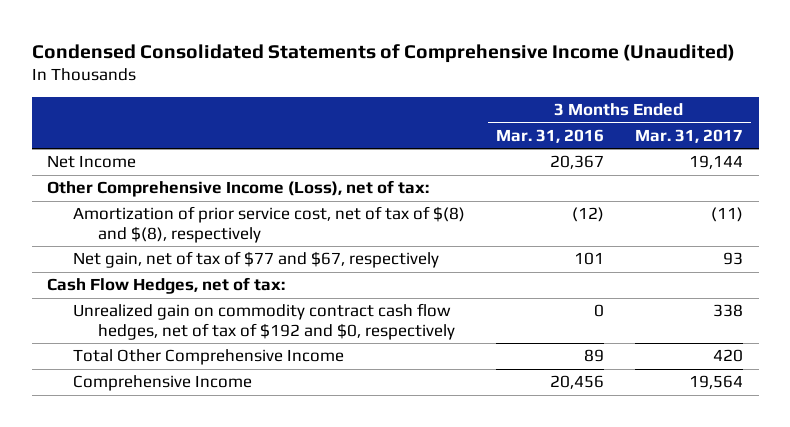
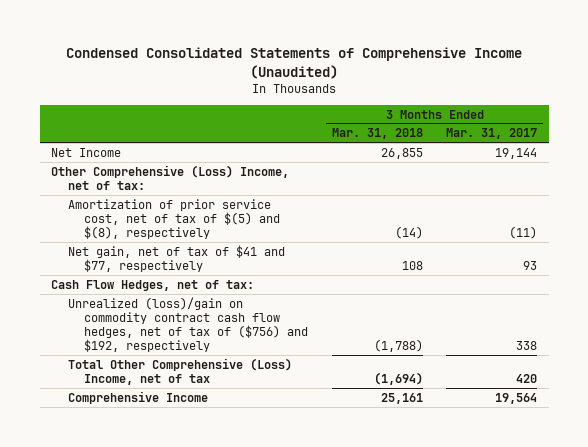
[495,128,604,143] Mar. 31, 2016 -> none
none -> [331,128,423,140] Mar. 31, 2018
[47,180,430,198] Other Comprehensive Income (Loss), net of tax: -> [51,164,290,190] Other Comprehensive (Loss) Income, net of tax:
[72,206,465,243] Amortization of prior service cost, net of tax of $(8) and $(8), respectively -> [67,198,281,240] Amortization of prior service cost, net of tax of $(5) and $(8), respectively
[72,251,439,269] Net gain, net of tax of $77 and $67, respectively -> [67,244,285,272] Net gain, net of tax of $41 and $77, respectively
[72,303,456,340] Unrealized gain on commodity contract cash flow hedges, net of tax of $192 and $0, respectively -> [67,296,309,353] Unrealized (loss)/gain on commodity contract cash flow hedges, net of tax of ($756) and $192, respectively
[72,349,344,366] Total Other Comprehensive Income -> [67,357,292,385] Total Other Comprehensive (Loss) Income, net of tax

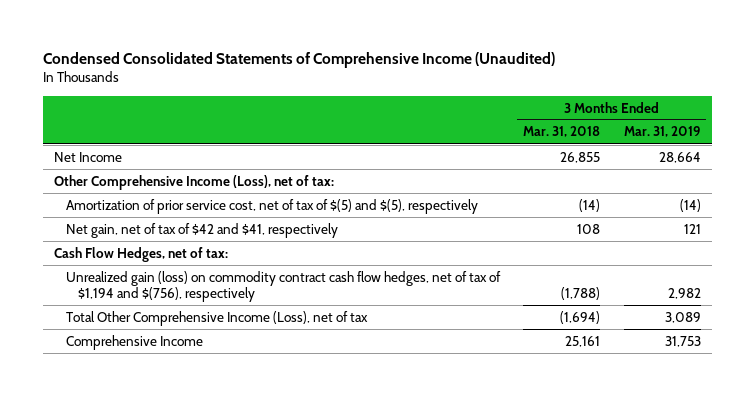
[446,128,538,140] Mar. 31, 2017 -> none
none -> [623,126,701,138] Mar. 31, 2019
[51,164,290,190] Other Comprehensive (Loss) Income, net of tax: -> [54,174,335,190] Other Comprehensive Income (Loss), net of tax:
[67,198,281,240] Amortization of prior service cost, net of tax of $(5) and $(8), respectively -> [65,198,478,214] Amortization of prior service cost, net of tax of $(5) and $(5), respectively
[67,244,285,272] Net gain, net of tax of $41 and $77, respectively -> [65,222,338,238] Net gain, net of tax of $42 and $41, respectively
[67,296,309,353] Unrealized (loss)/gain on commodity contract cash flow hedges, net of tax of ($756) and $192, respectively -> [65,270,501,302] Unrealized gain (loss) on commodity contract cash flow hedges, net of tax of $1,194 and $(756), respectively
[67,357,292,385] Total Other Comprehensive (Loss) Income, net of tax -> [65,310,368,326] Total Other Comprehensive Income (Loss), net of tax

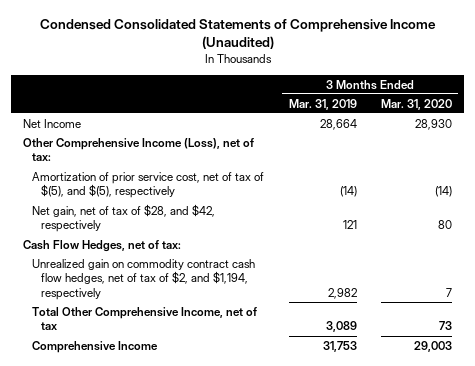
[523,126,601,138] Mar. 31, 2018 -> none
none -> [380,98,452,110] Mar. 31, 2020
[65,198,478,214] Amortization of prior service cost, net of tax of $(5) and $(5), respectively -> [32,171,265,199] Amortization of prior service cost, net of tax of $(5), and $(5), respectively
[65,222,338,238] Net gain, net of tax of $42 and $41, respectively -> [32,203,216,233] Net gain, net of tax of $28, and $42, respectively
[65,270,501,302] Unrealized gain (loss) on commodity contract cash flow hedges, net of tax of $1,194 and $(756), respectively -> [32,258,256,301] Unrealized gain on commodity contract cash flow hedges, net of tax of $2, and $1,194, respectively
[65,310,368,326] Total Other Comprehensive Income (Loss), net of tax -> [32,306,258,331] Total Other Comprehensive Income, net of tax

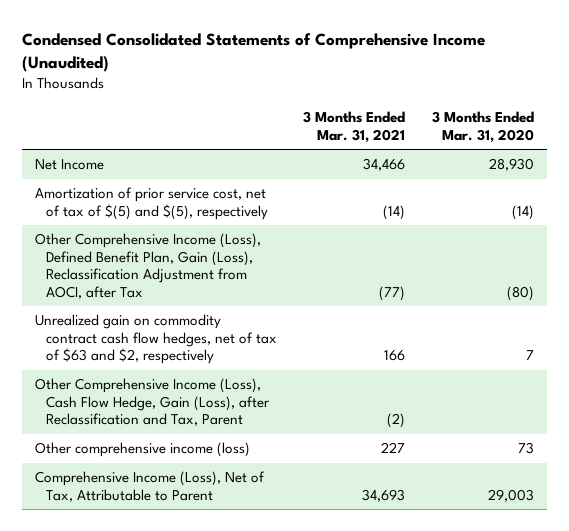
[288,98,357,110] Mar. 31, 2019 -> none
none -> [303,111,406,143] 3 Months Ended Mar. 31, 2021
[23,137,255,162] Other Comprehensive Income (Loss), net of tax: -> none
[32,203,216,233] Net gain, net of tax of $28, and $42, respectively -> none
[23,239,182,252] Cash Flow Hedges, net of tax: -> none
[32,171,265,199] Amortization of prior service cost, net of tax of $(5), and $(5), respectively -> [35,187,268,220] Amortization of prior service cost, net of tax of $(5) and $(5), respectively
none -> [35,233,262,299] Other Comprehensive Income (Loss), Defined Benefit Plan, Gain (Loss), Reclassification Adjustment from AOCI, after Tax
[32,258,256,301] Unrealized gain on commodity contract cash flow hedges, net of tax of $2, and $1,194, respectively -> [35,314,277,365] Unrealized gain on commodity contract cash flow hedges, net of tax of $63 and $2, respectively
none -> [35,378,270,427] Other Comprehensive Income (Loss), Cash Flow Hedge, Gain (Loss), after Reclassification and Tax, Parent
[32,306,258,331] Total Other Comprehensive Income, net of tax -> [35,442,251,458] Other comprehensive income (loss)
[32,340,159,353] Comprehensive Income -> [35,471,266,502] Comprehensive Income (Loss), Net of Tax, Attributable to Parent

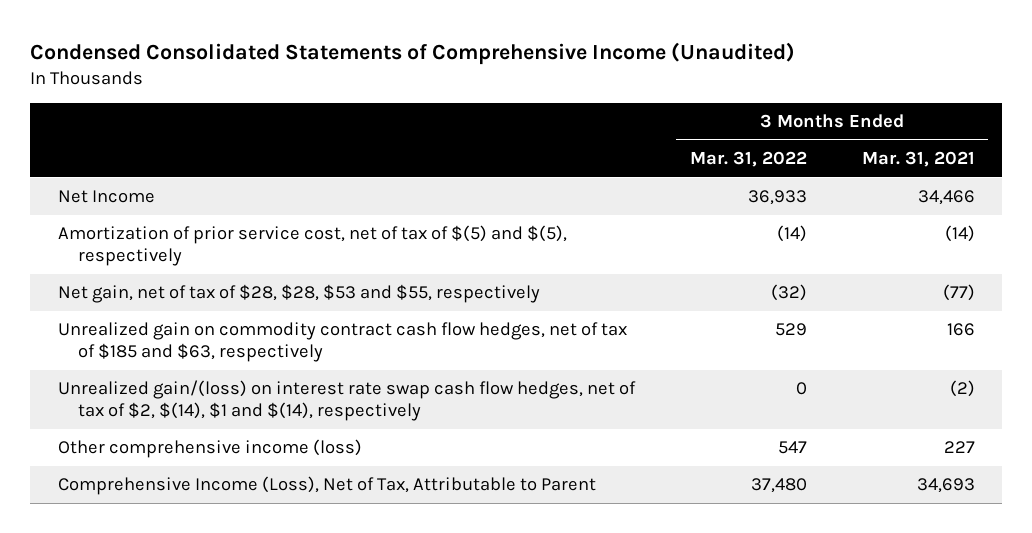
[431,111,534,143] 3 Months Ended Mar. 31, 2020 -> none
none -> [689,151,807,168] Mar. 31, 2022
[35,233,262,299] Other Comprehensive Income (Loss), Defined Benefit Plan, Gain (Loss), Reclassification Adjustment from AOCI, after Tax -> [57,284,540,304] Net gain, net of tax of $28, $28, $53 and $55, respectively
[35,314,277,365] Unrealized gain on commodity contract cash flow hedges, net of tax of $63 and $2, respectively -> [57,322,627,363] Unrealized gain on commodity contract cash flow hedges, net of tax of $185 and $63, respectively
[35,378,270,427] Other Comprehensive Income (Loss), Cash Flow Hedge, Gain (Loss), after Reclassification and Tax, Parent -> [57,380,636,422] Unrealized gain/(loss) on interest rate swap cash flow hedges, net of tax of $2, $(14), $1 and $(14), respectively

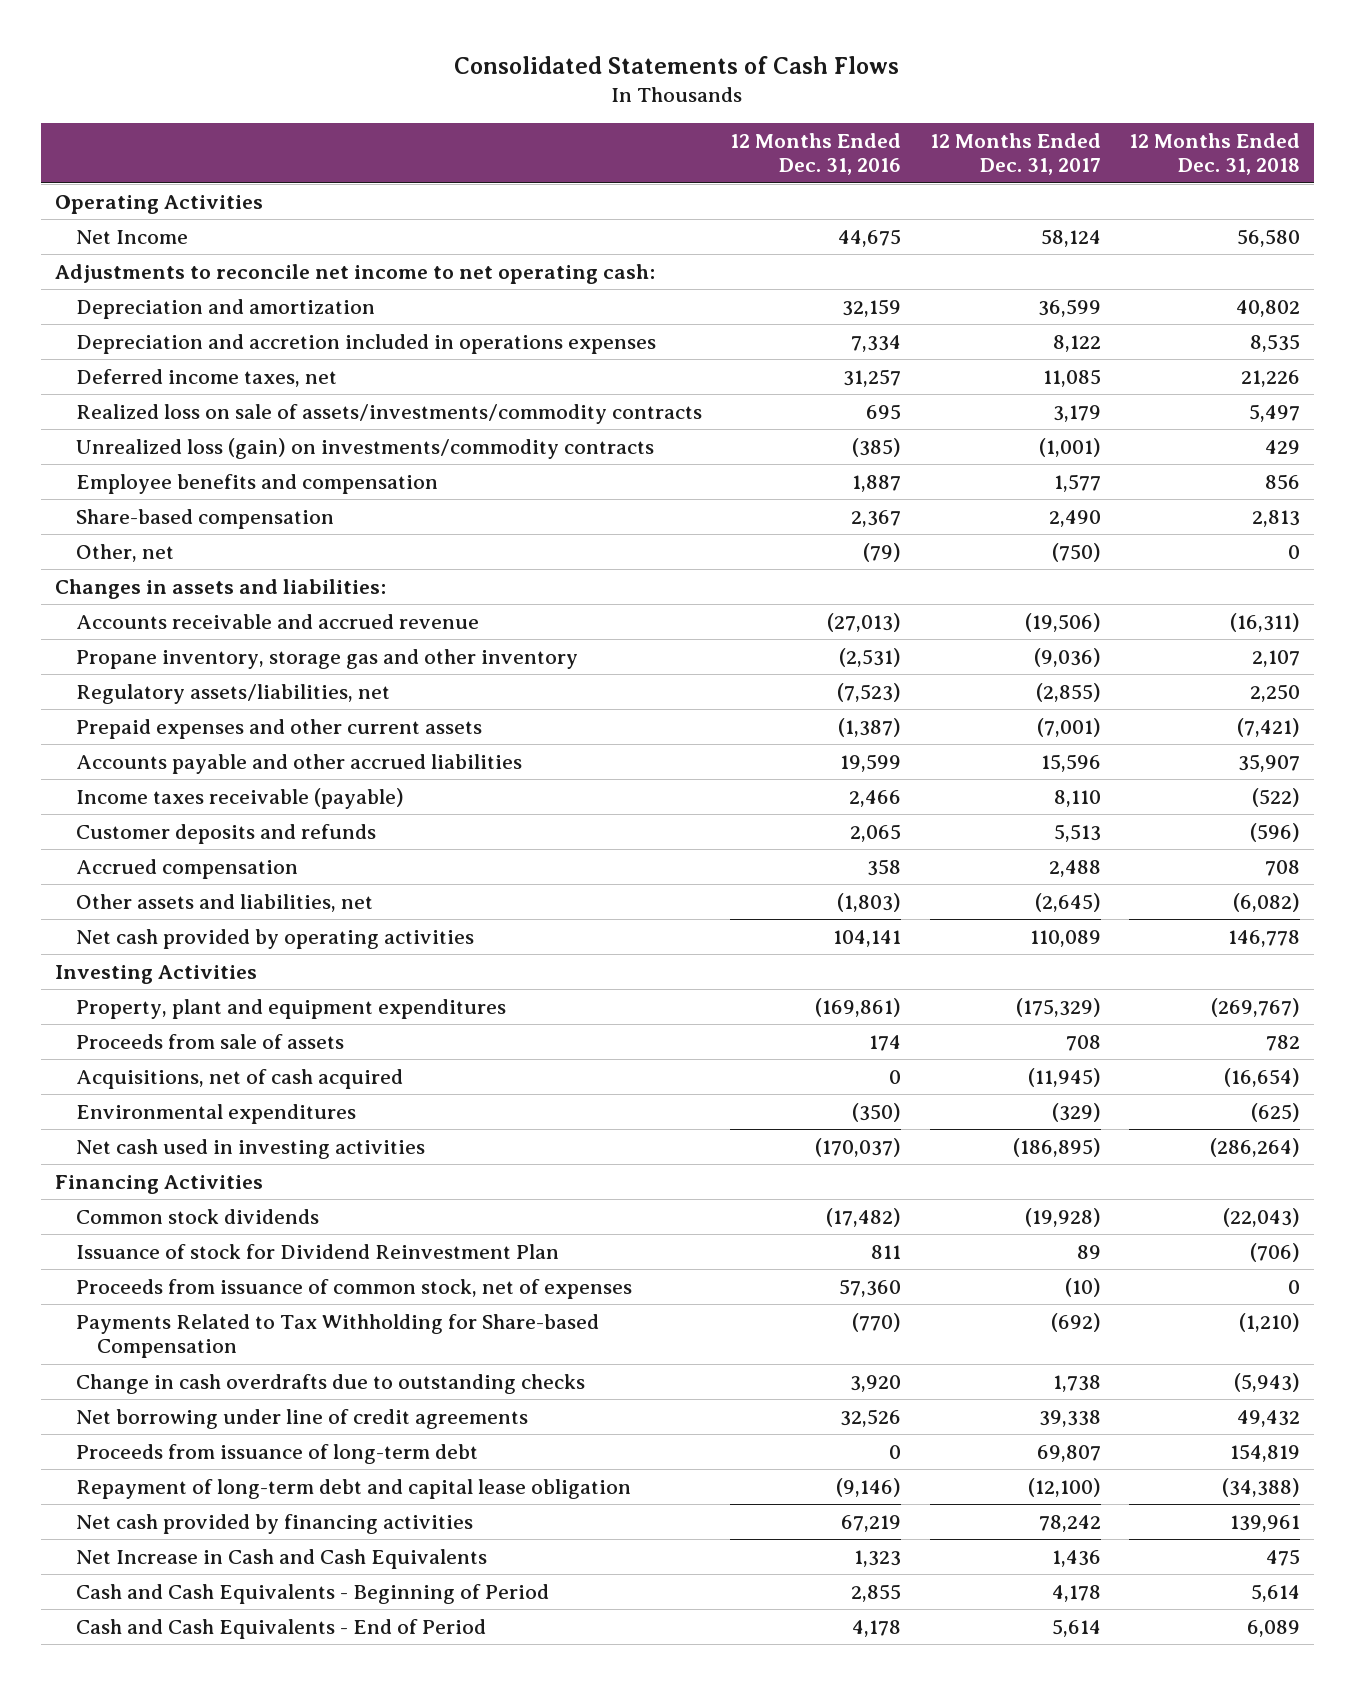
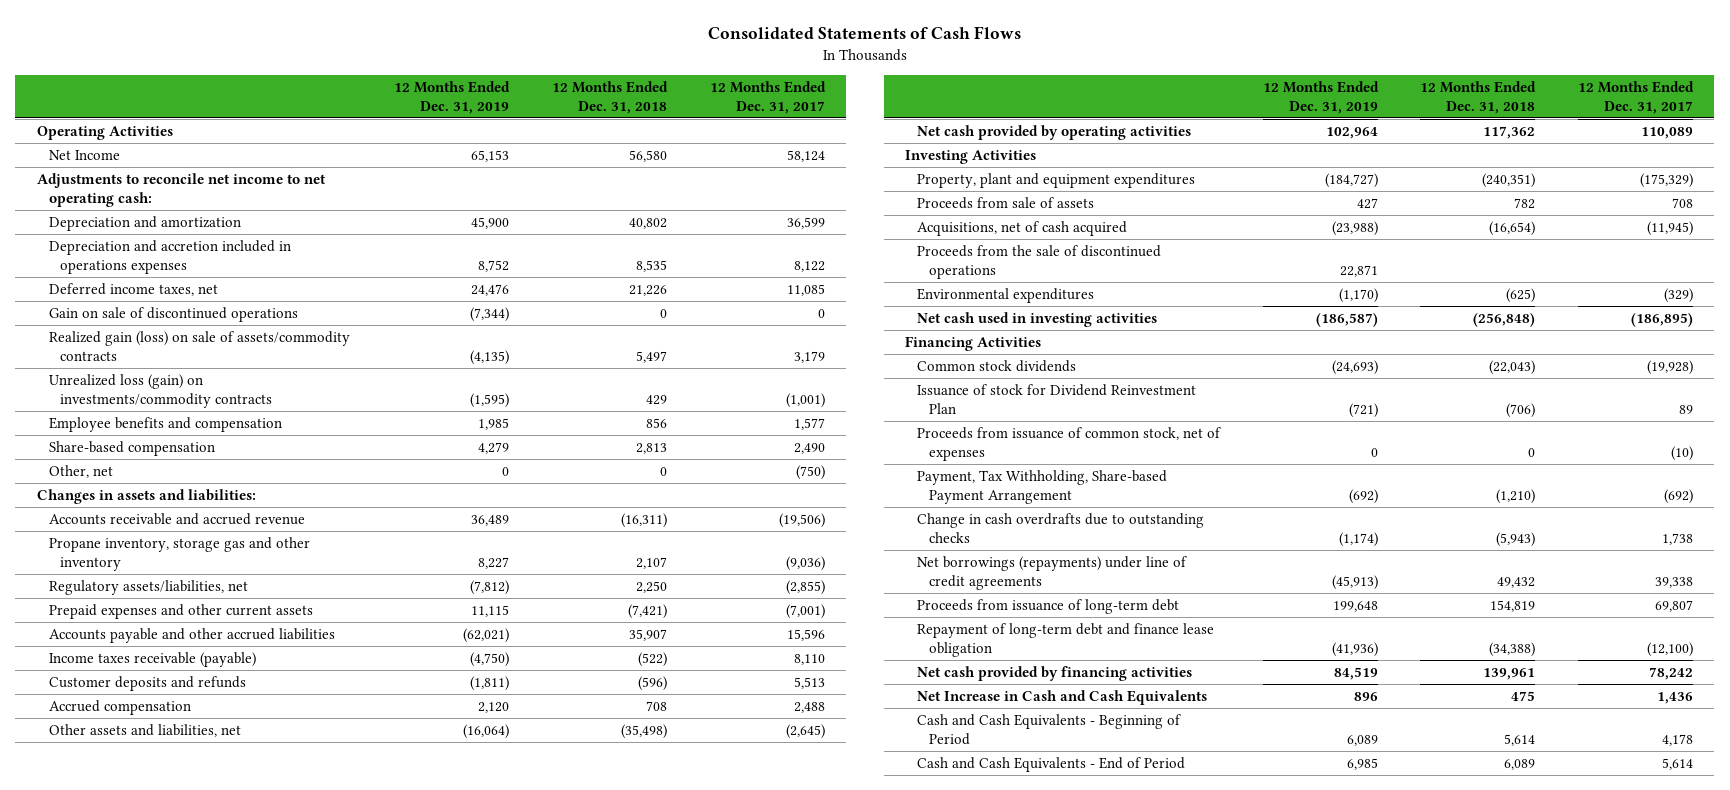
[730,132,902,176] 12 Months Ended Dec. 31, 2016 -> none
none -> [394,80,511,114] 12 Months Ended Dec. 31, 2019
none -> [48,306,298,322] Gain on sale of discontinued operations
[76,403,703,424] Realized loss on sale of assets/investments/commodity contracts -> [48,330,350,361] Realized gain (loss) on sale of assets/commodity contracts
[1232,892,1300,912] (6,082) -> [620,723,667,739] (35,498)
[1227,929,1300,947] 146,778 -> [1483,125,1536,139] 117,362
[1210,997,1300,1017] (269,767) -> [1482,172,1536,188] (240,351)
none -> [917,244,1162,279] Proceeds from the sale of discontinued operations
[1209,1137,1300,1157] (286,264) -> [1473,312,1536,327] (256,848)
[76,1313,600,1359] Payments Related to Tax Withholding for Share-based Compensation -> [917,469,1168,504] Payment, Tax Withholding, Share-based Payment Arrangement
[76,1408,529,1429] Net borrowing under line of credit agreements -> [917,555,1188,590] Net borrowings (repayments) under line of credit agreements
[76,1478,632,1499] Repayment of long-term debt and capital lease obligation -> [917,622,1215,657] Repayment of long-term debt and finance lease obligation

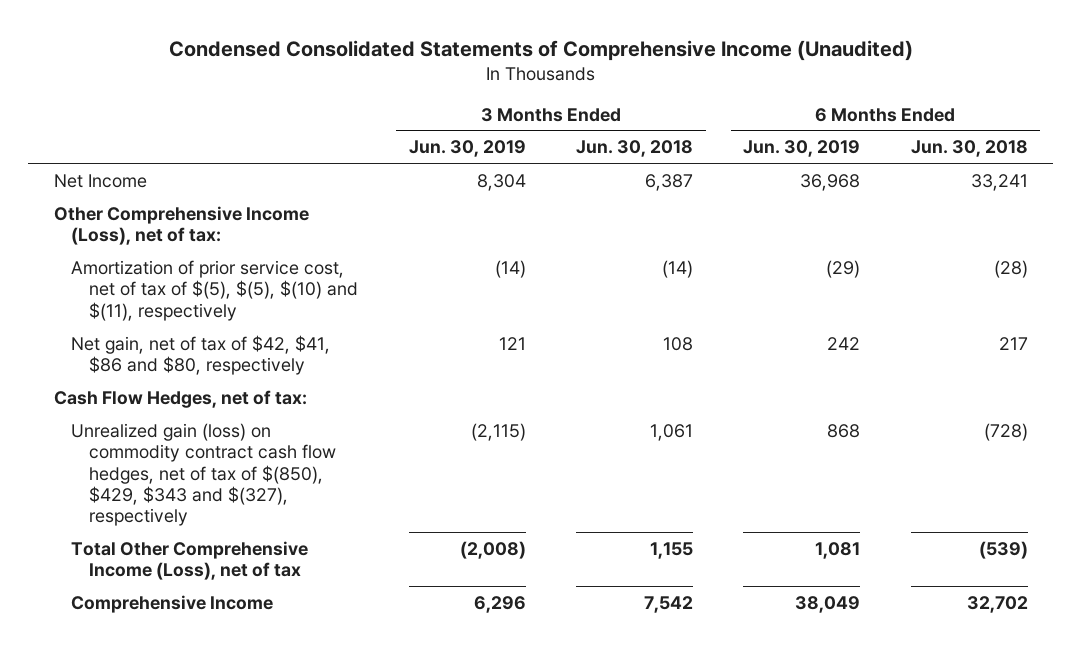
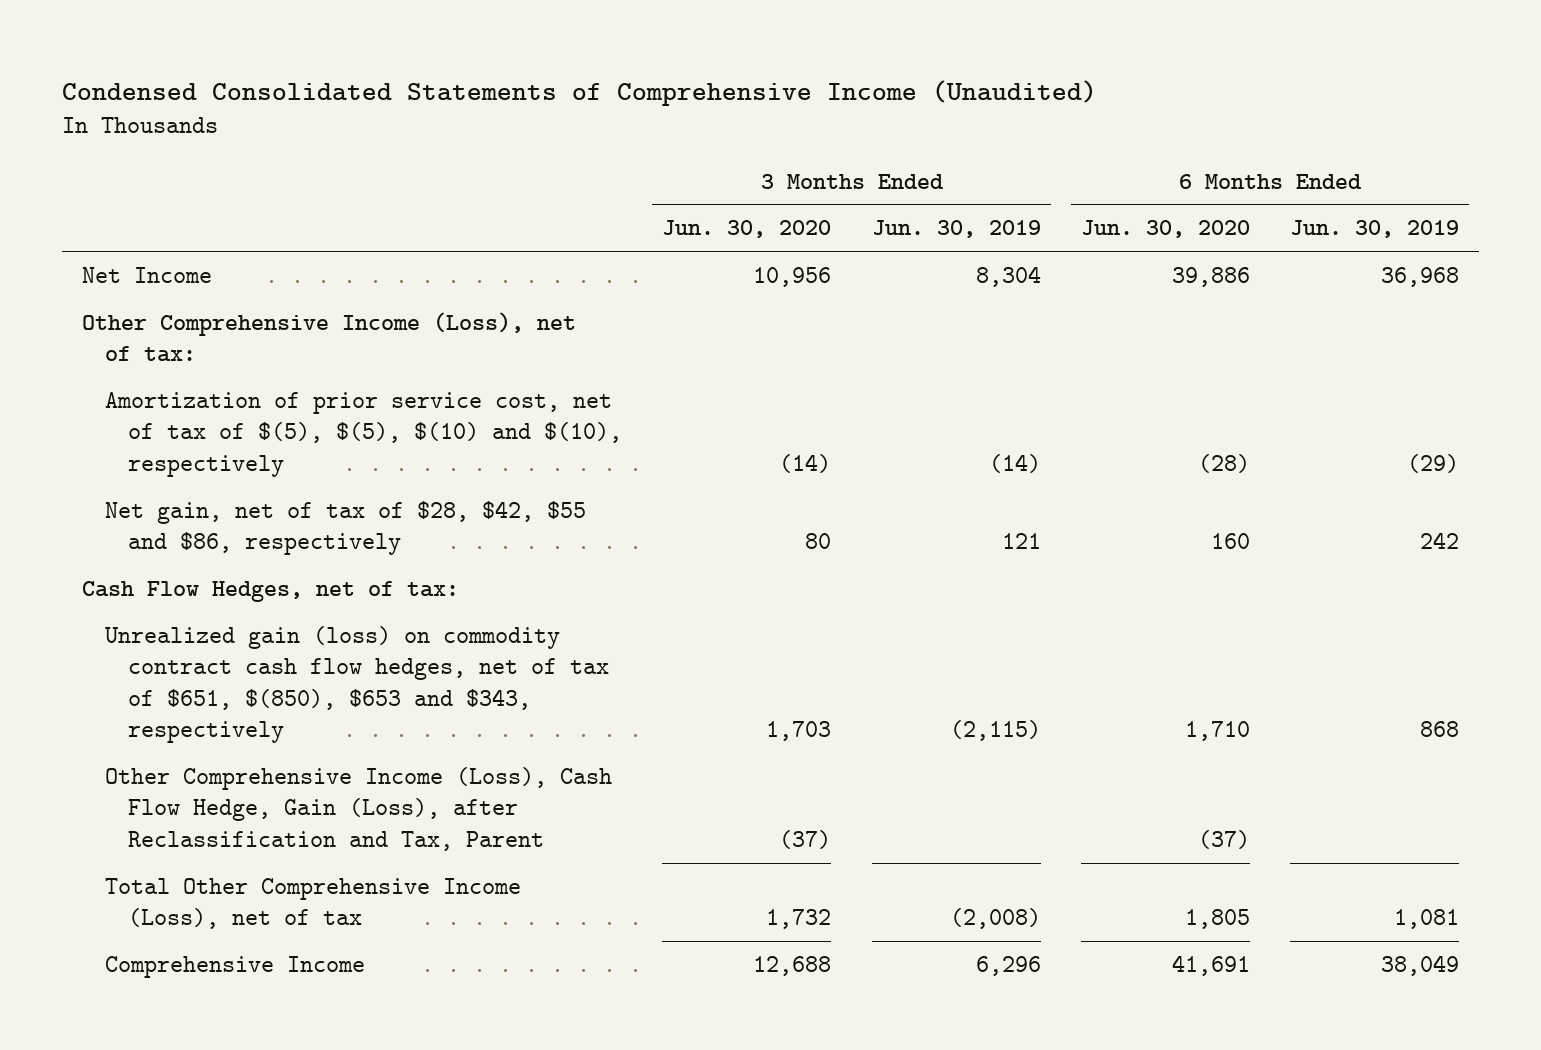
[575,140,693,158] Jun. 30, 2018 -> none
[910,140,1028,158] Jun. 30, 2018 -> none
none -> [662,220,832,239] Jun. 30, 2020
none -> [1080,220,1250,239] Jun. 30, 2020
[71,259,359,321] Amortization of prior service cost, net of tax of $(5), $(5), $(10) and $(11), respectively -> [105,391,623,477] Amortization of prior service cost, net of tax of $(5), $(5), $(10) and $(10), respectively
[71,334,331,376] Net gain, net of tax of $42, $41, $86 and $80, respectively -> [105,500,587,556] Net gain, net of tax of $28, $42, $55 and $86, respectively
[71,422,337,527] Unrealized gain (loss) on commodity contract cash flow hedges, net of tax of $(850), $429, $343 and $(327), respectively -> [105,625,610,744] Unrealized gain (loss) on commodity contract cash flow hedges, net of tax of $651, $(850), $653 and $343, respectively
none -> [105,766,613,851] Other Comprehensive Income (Loss), Cash Flow Hedge, Gain (Loss), after Reclassification and Tax, Parent

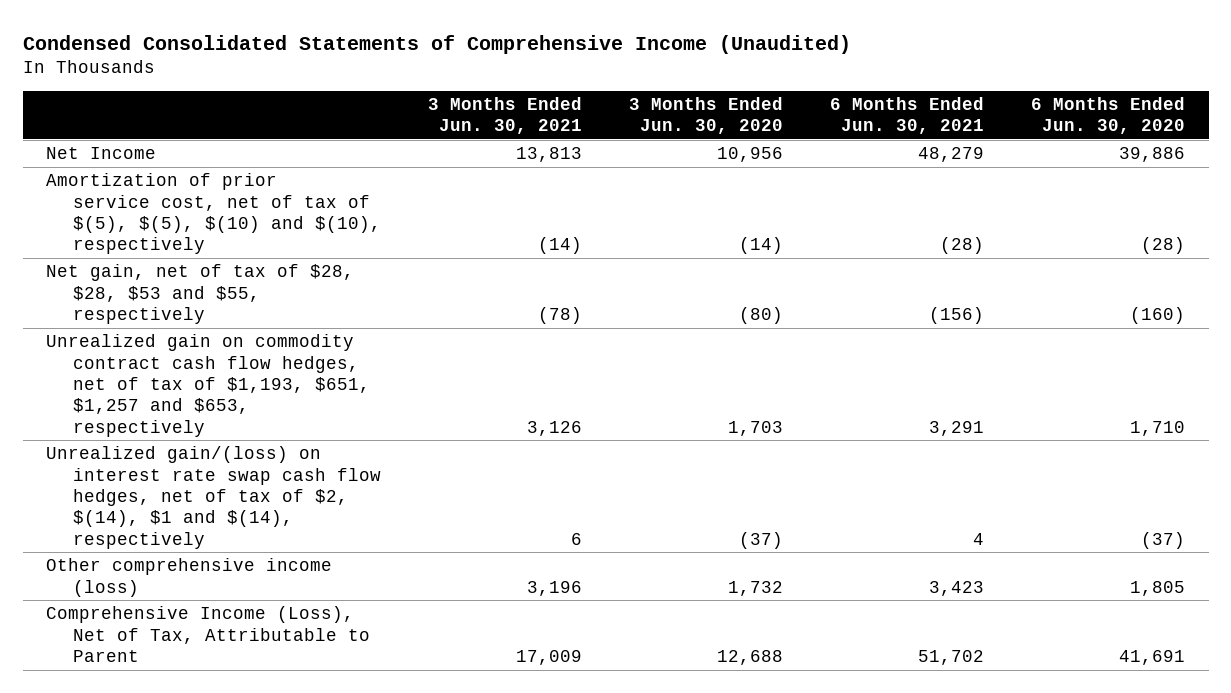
[871,220,1041,239] Jun. 30, 2019 -> none
[1289,220,1459,239] Jun. 30, 2019 -> none
none -> [428,96,583,135] 3 Months Ended Jun. 30, 2021
none -> [830,96,985,135] 6 Months Ended Jun. 30, 2021
[82,311,577,363] Other Comprehensive Income (Loss), net of tax: -> none
[82,580,460,602] Cash Flow Hedges, net of tax: -> none
[105,500,587,556] Net gain, net of tax of $28, $42, $55 and $86, respectively -> [46,264,355,324] Net gain, net of tax of $28, $28, $53 and $55, respectively
[805,533,832,550] 80 -> [739,306,784,324] (80)
[1210,533,1250,550] 160 -> [1130,306,1186,324] (160)
[105,625,610,744] Unrealized gain (loss) on commodity contract cash flow hedges, net of tax of $651, $(850), $653 and $343, respectively -> [46,334,371,437] Unrealized gain on commodity contract cash flow hedges, net of tax of $1,193, $651, $1,257 and $653, respectively
[105,766,613,851] Other Comprehensive Income (Loss), Cash Flow Hedge, Gain (Loss), after Reclassification and Tax, Parent -> [46,446,382,549] Unrealized gain/(loss) on interest rate swap cash flow hedges, net of tax of $2, $(14), $1 and $(14), respectively
[105,877,522,930] Total Other Comprehensive Income (Loss), net of tax -> [46,558,333,597] Other comprehensive income (loss)
[105,955,366,978] Comprehensive Income -> [46,606,371,662] Comprehensive Income (Loss), Net of Tax, Attributable to Parent

